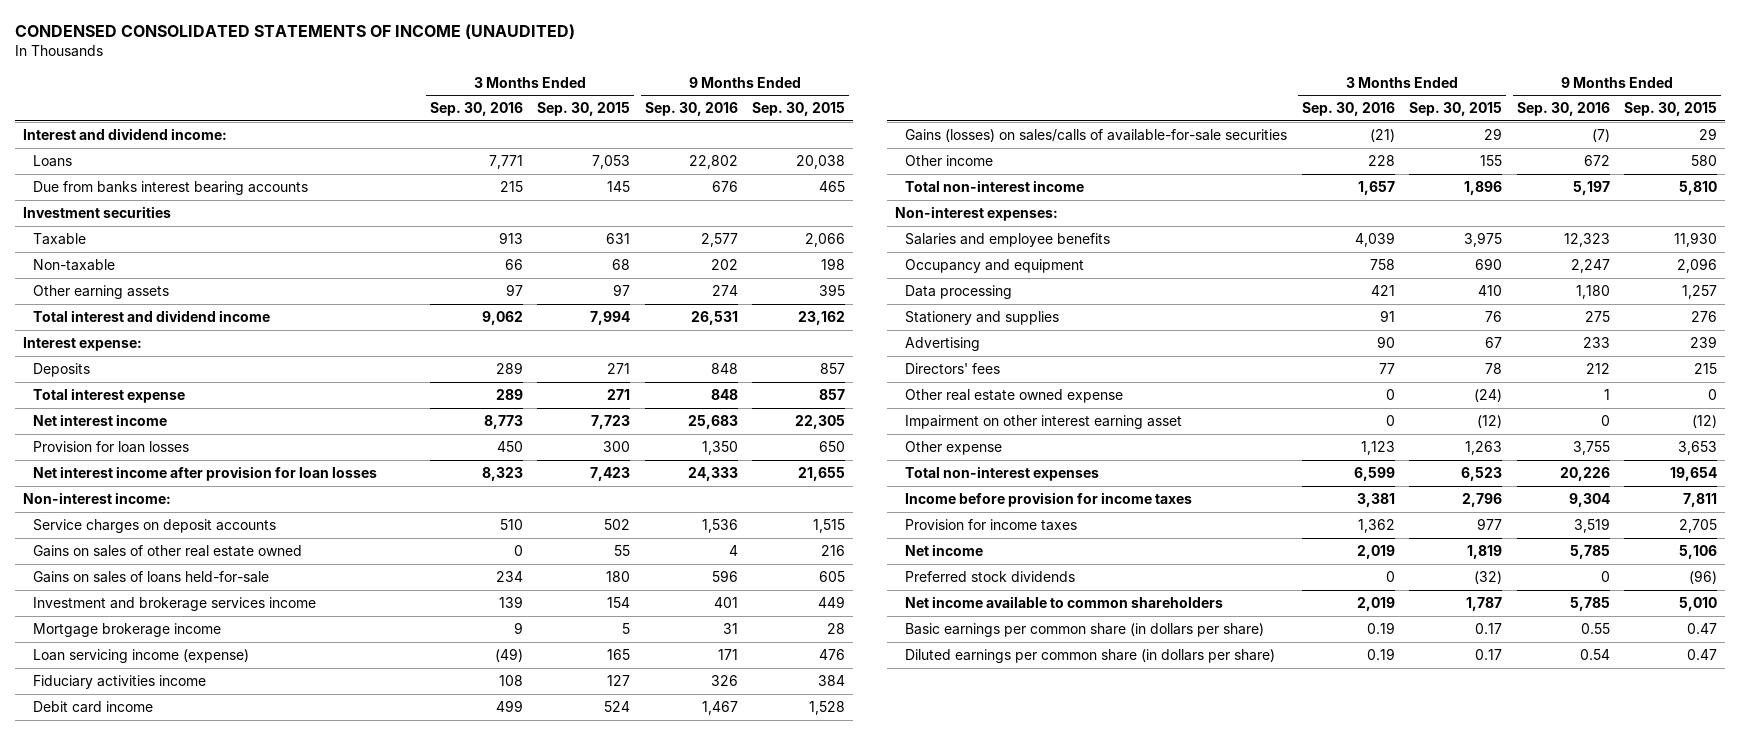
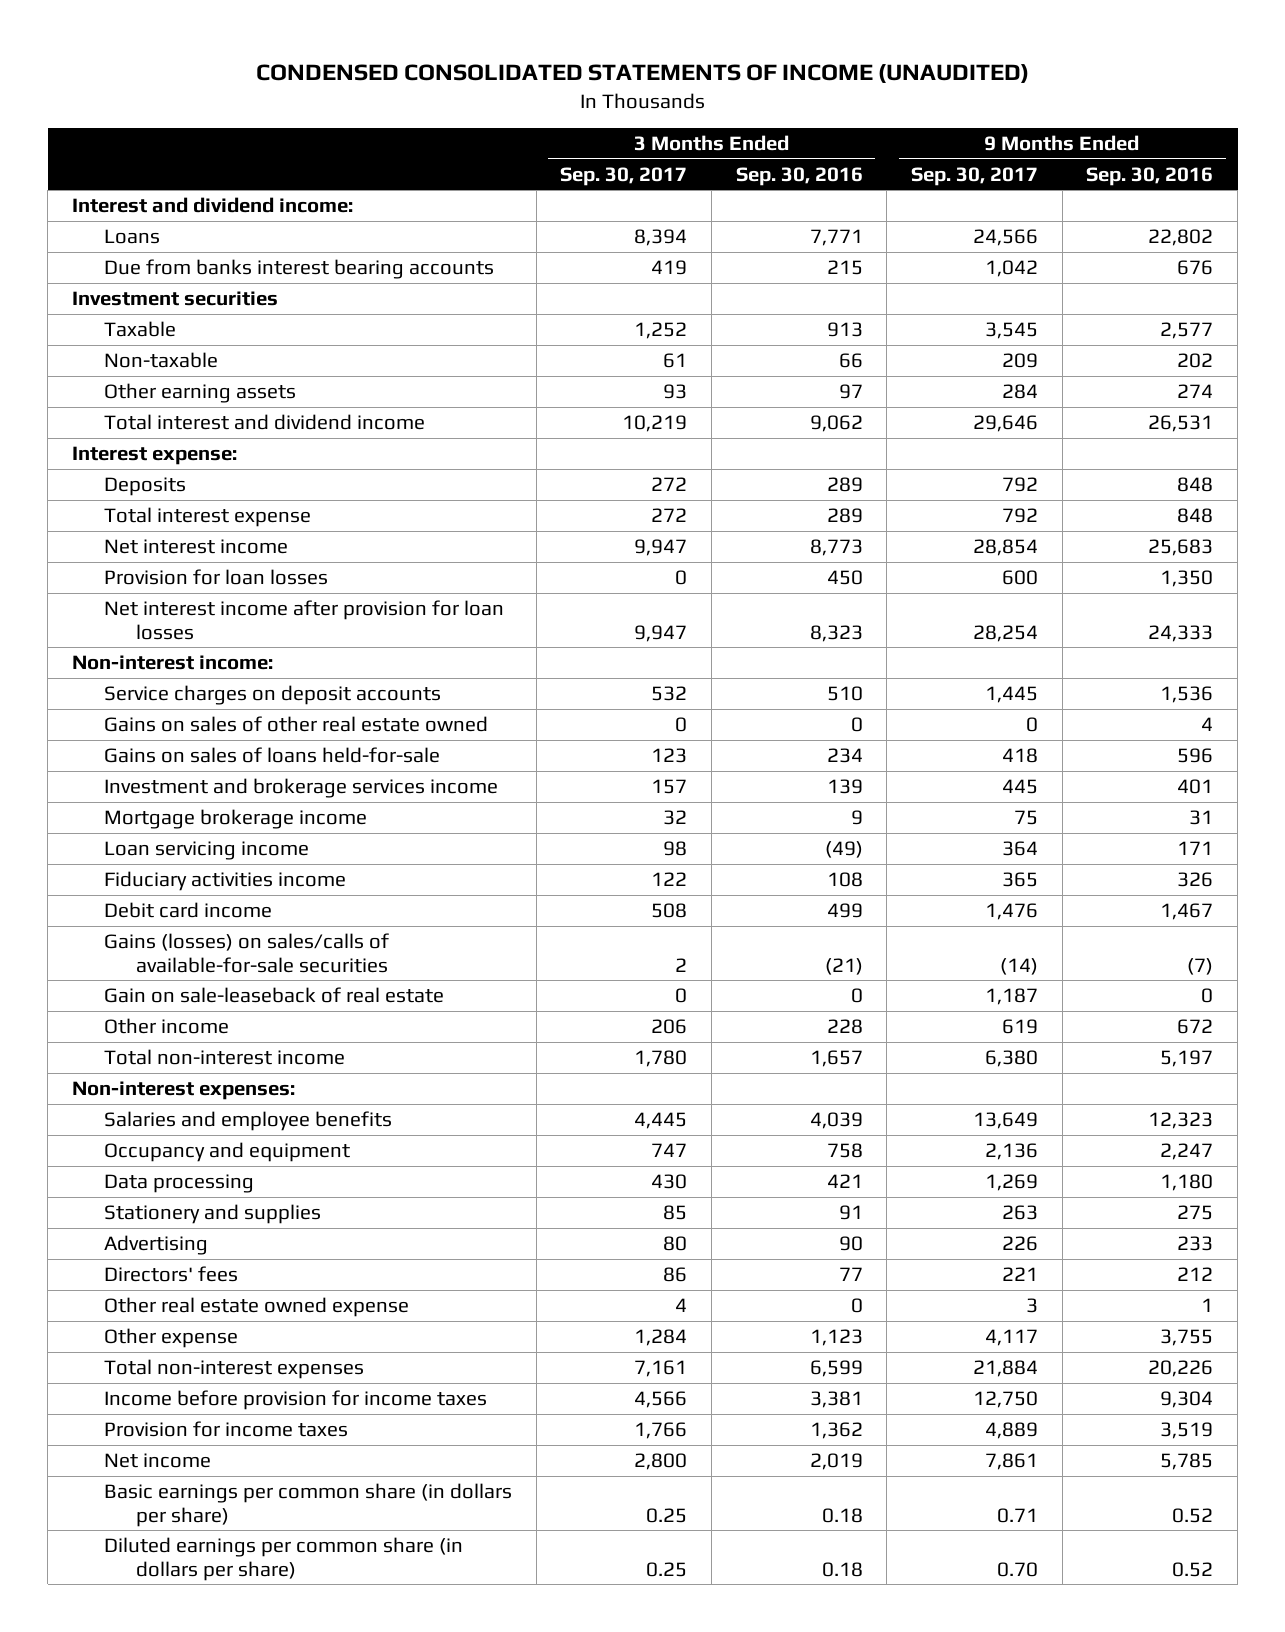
[537,102,631,117] Sep. 30, 2015 -> none
[752,102,846,117] Sep. 30, 2015 -> none
none -> [560,166,688,186] Sep. 30, 2017
none -> [911,166,1039,186] Sep. 30, 2017
[33,648,250,663] Loan servicing income (expense) -> [104,841,310,861] Loan servicing income
none -> [104,987,445,1004] Gain on sale-leaseback of real estate
[905,414,1183,429] Impairment on other interest earning asset -> none
[905,570,1076,582] Preferred stock dividends -> none
[905,595,1224,608] Net income available to common shareholders -> none
[1366,621,1395,634] 0.19 -> [821,1507,863,1523] 0.18
[1580,622,1610,634] 0.55 -> [1172,1507,1214,1523] 0.52
[1366,647,1395,660] 0.19 -> [821,1561,863,1577] 0.18
[1579,648,1610,660] 0.54 -> [1172,1561,1214,1577] 0.52

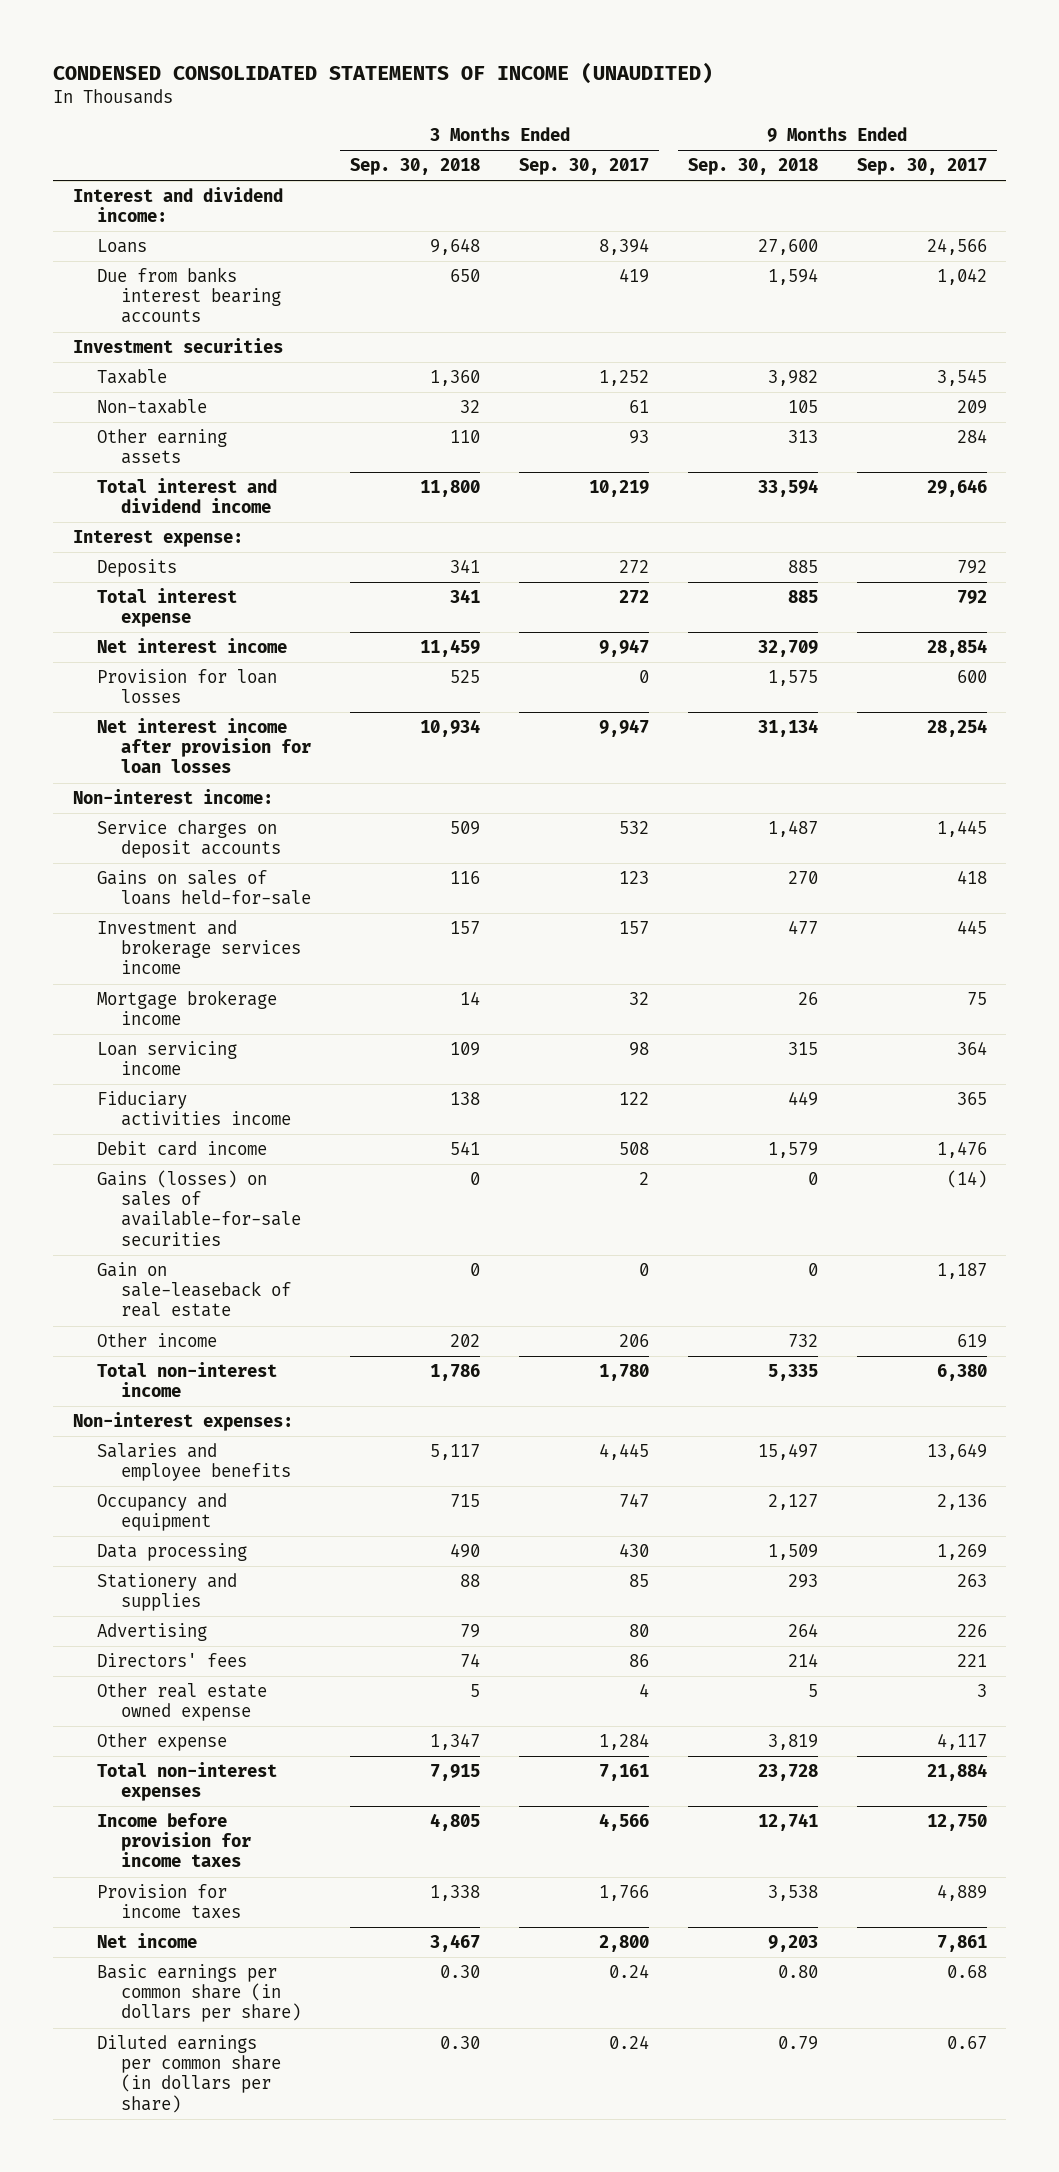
[735,166,863,186] Sep. 30, 2016 -> none
[1086,166,1214,186] Sep. 30, 2016 -> none
none -> [350,158,481,176] Sep. 30, 2018
none -> [687,158,818,176] Sep. 30, 2018
[104,716,489,733] Gains on sales of other real estate owned -> none
[104,933,390,973] Gains (losses) on sales/calls of available-for-sale securities -> [96,1170,302,1246] Gains (losses) on sales of available-for-sale securities
[646,1507,688,1523] 0.25 -> [609,1964,650,1979] 0.24
[997,1507,1039,1523] 0.71 -> [946,1965,987,1979] 0.68
[646,1561,688,1577] 0.25 -> [609,2035,650,2050] 0.24
[997,1561,1039,1577] 0.70 -> [946,2036,987,2050] 0.67

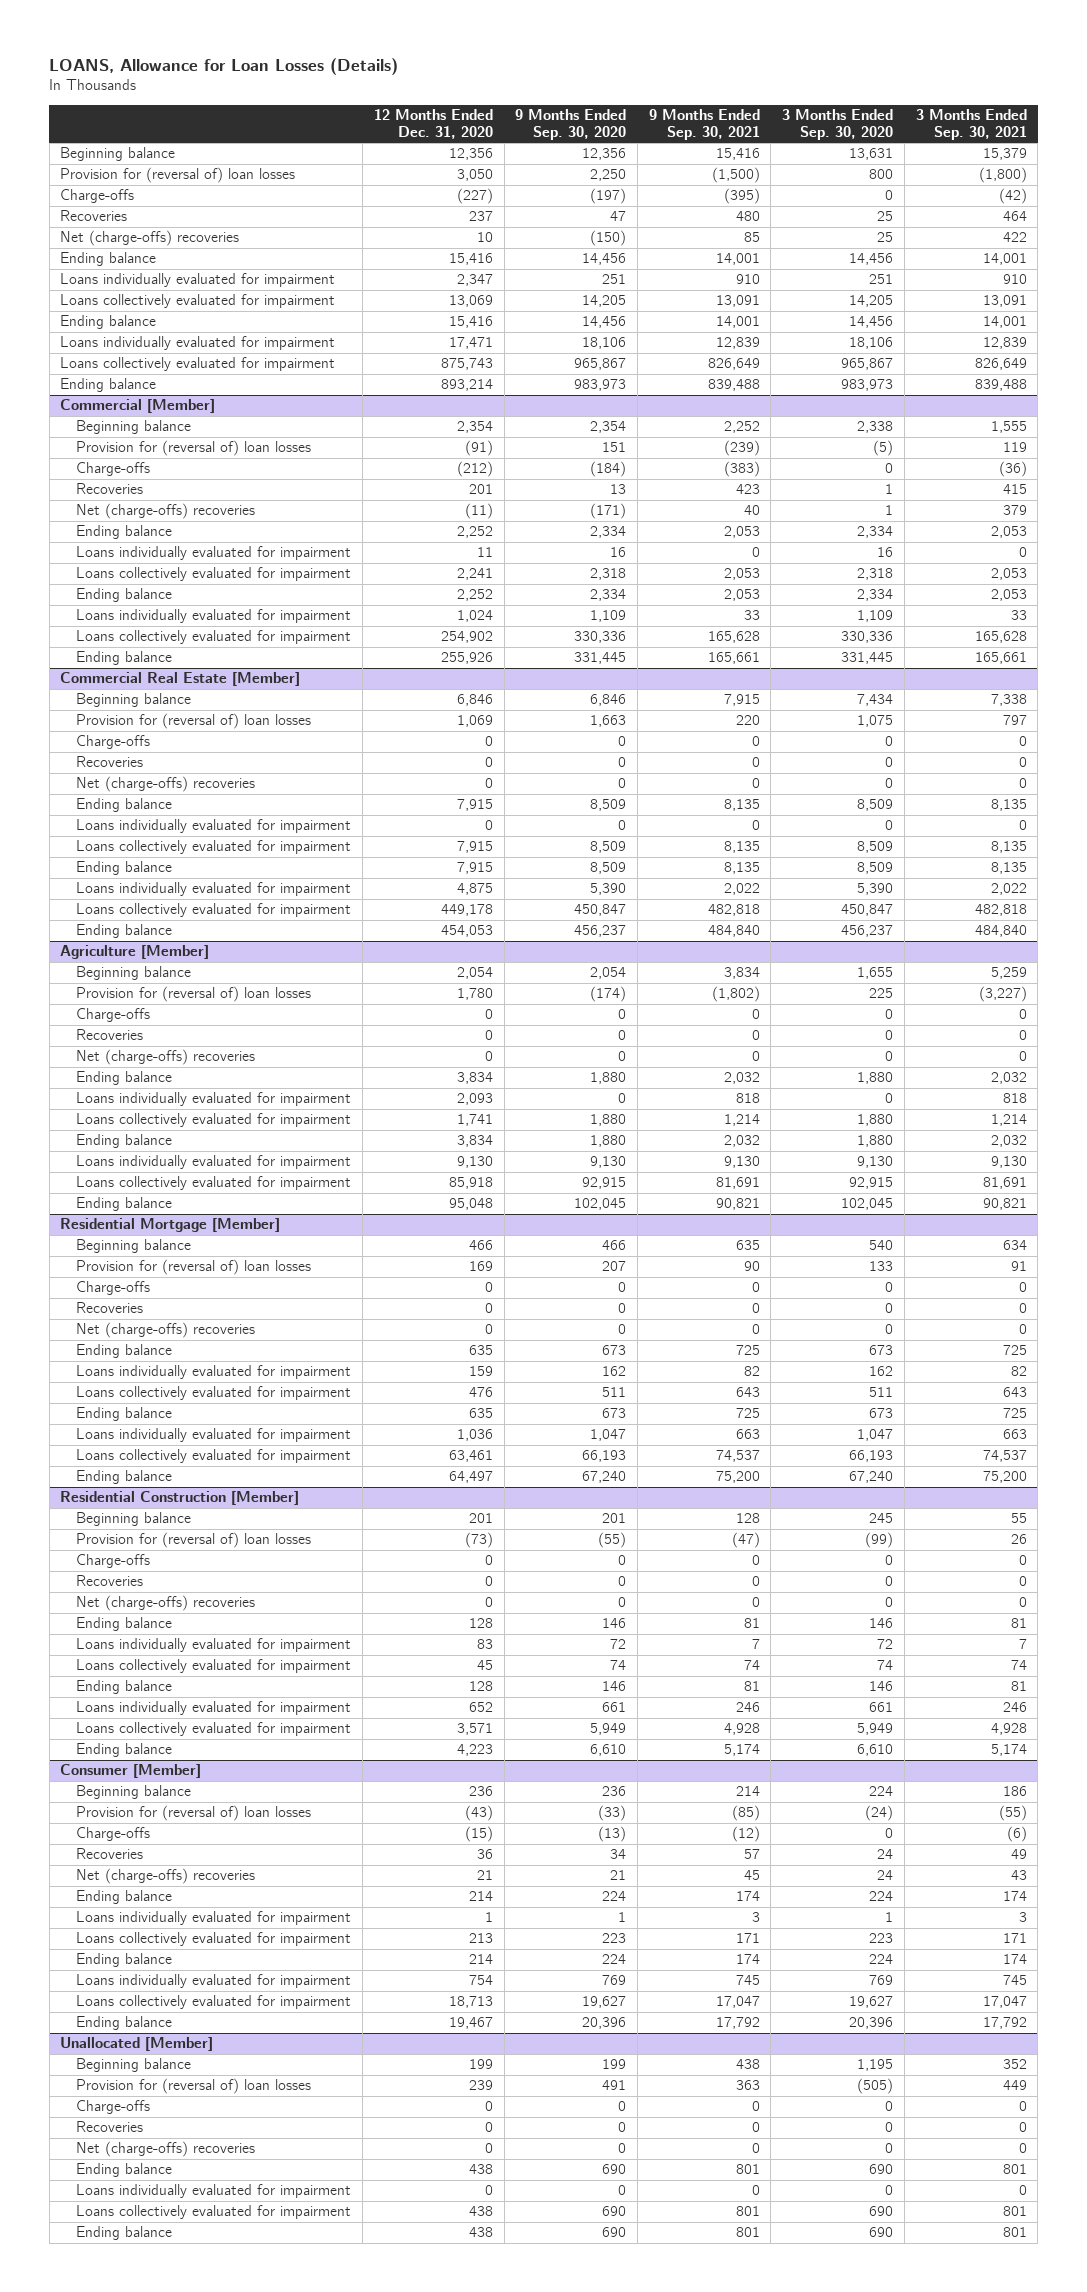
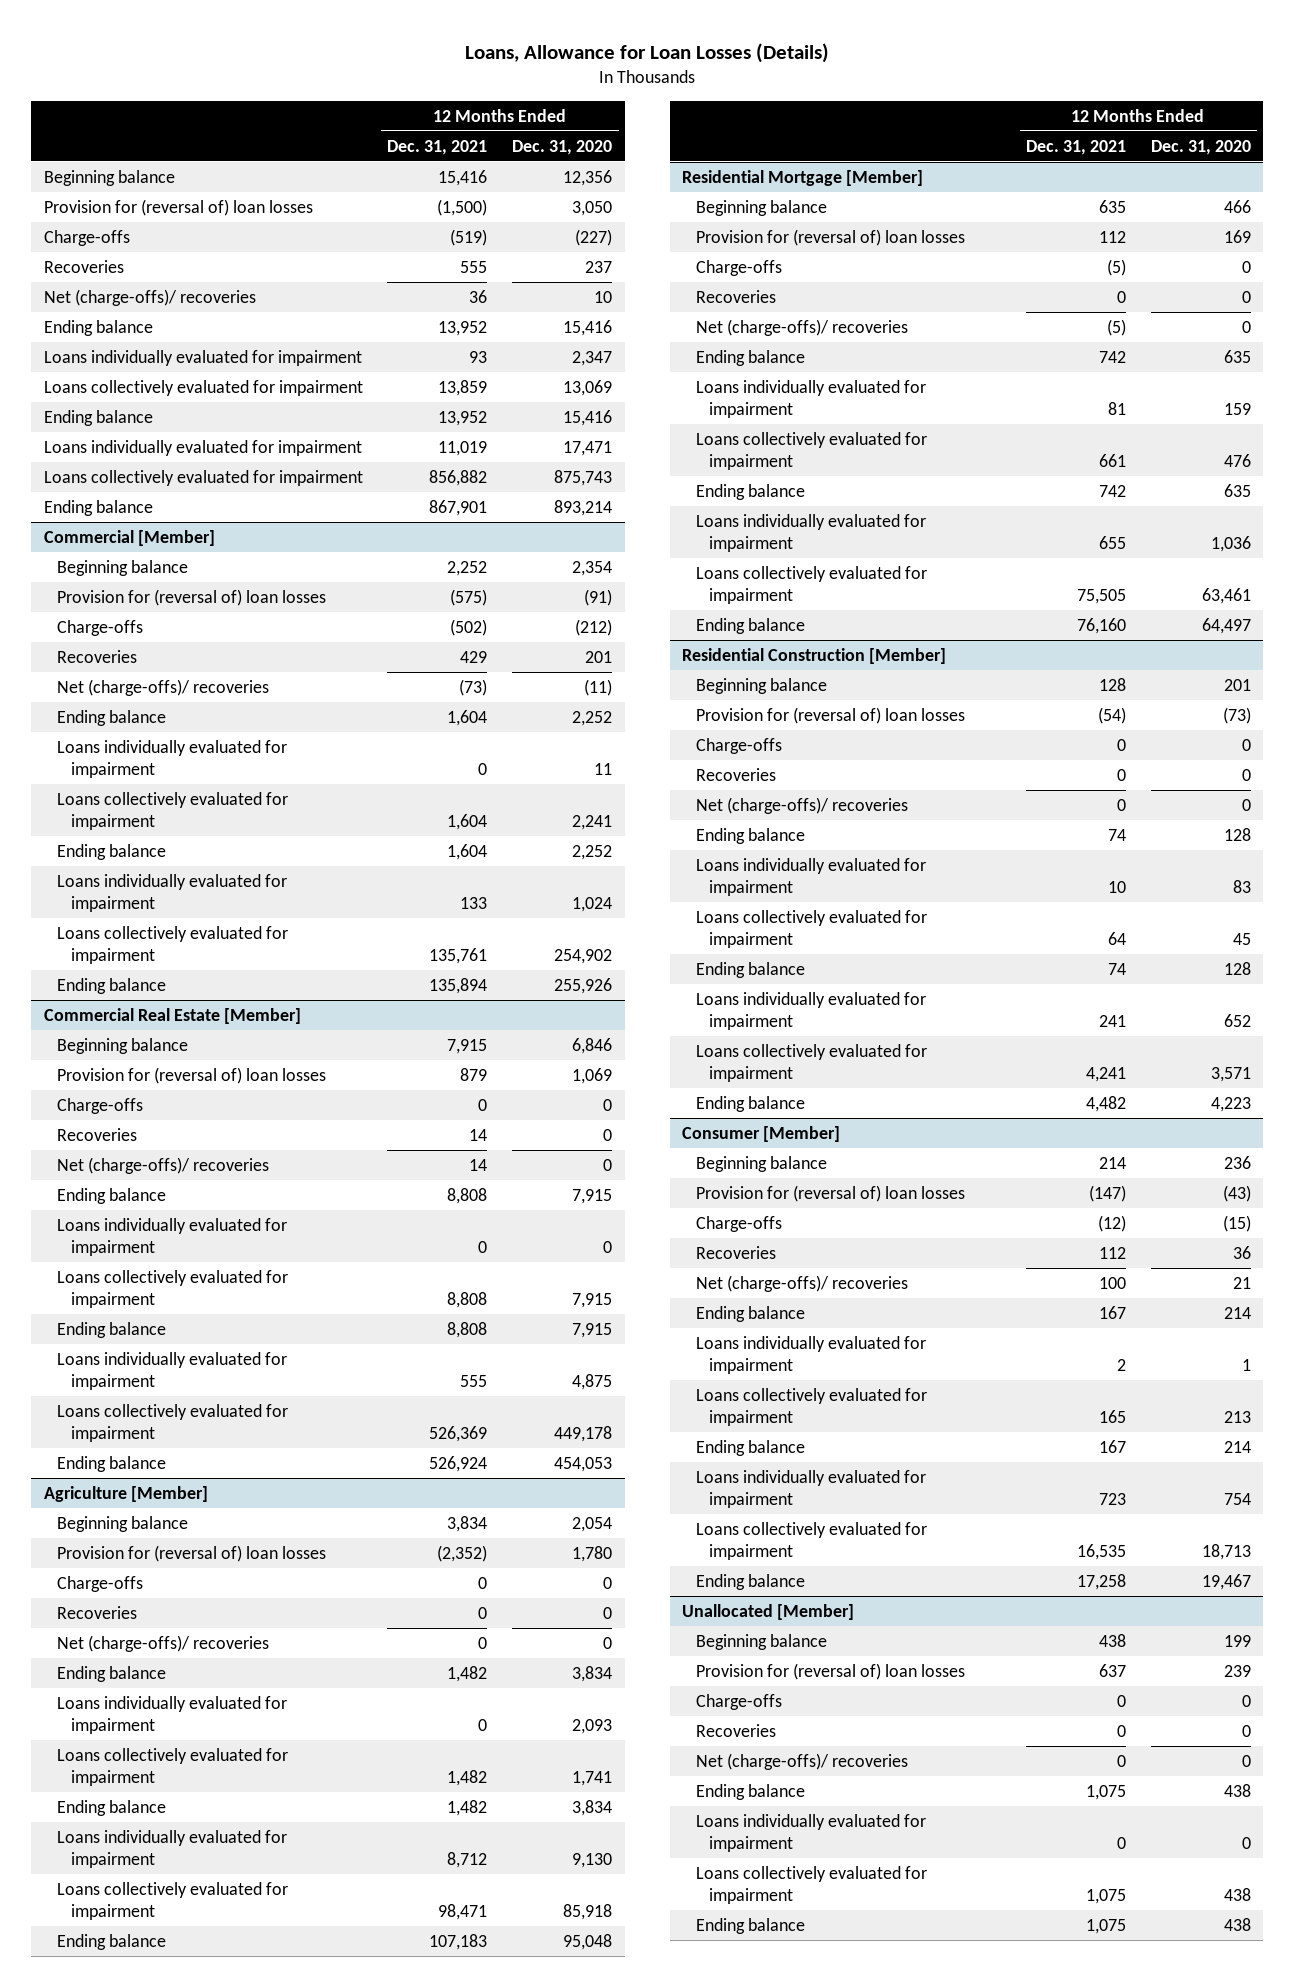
[49,58,399,76] LOANS, Allowance for Loan Losses (Details) -> [465,43,830,64] Loans, Allowance for Loan Losses (Details)
[515,109,627,141] 9 Months Ended Sep. 30, 2020 -> none
[648,109,760,141] 9 Months Ended Sep. 30, 2021 -> none
[782,109,894,141] 3 Months Ended Sep. 30, 2020 -> none
[915,109,1027,141] 3 Months Ended Sep. 30, 2021 -> none
none -> [387,139,488,155] Dec. 31, 2021
[60,230,240,247] Net (charge-offs) recoveries -> [43,288,256,306] Net (charge-offs)/ recoveries
[76,503,256,520] Net (charge-offs) recoveries -> [57,678,270,696] Net (charge-offs)/ recoveries
[76,776,256,793] Net (charge-offs) recoveries -> [57,1156,270,1174] Net (charge-offs)/ recoveries
[76,1049,256,1066] Net (charge-offs) recoveries -> [57,1634,270,1652] Net (charge-offs)/ recoveries
[76,1322,256,1339] Net (charge-offs) recoveries -> [695,318,908,336] Net (charge-offs)/ recoveries
[76,1595,256,1612] Net (charge-offs) recoveries -> [695,796,908,814] Net (charge-offs)/ recoveries
[76,1868,256,1885] Net (charge-offs) recoveries -> [695,1274,908,1292] Net (charge-offs)/ recoveries
[76,2141,256,2158] Net (charge-offs) recoveries -> [695,1752,908,1770] Net (charge-offs)/ recoveries

